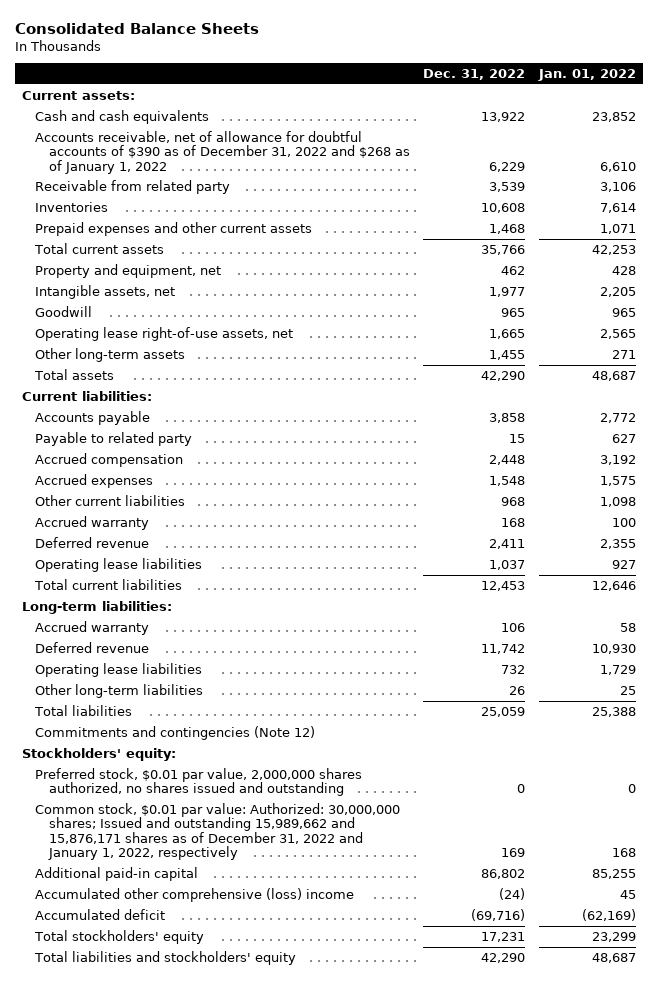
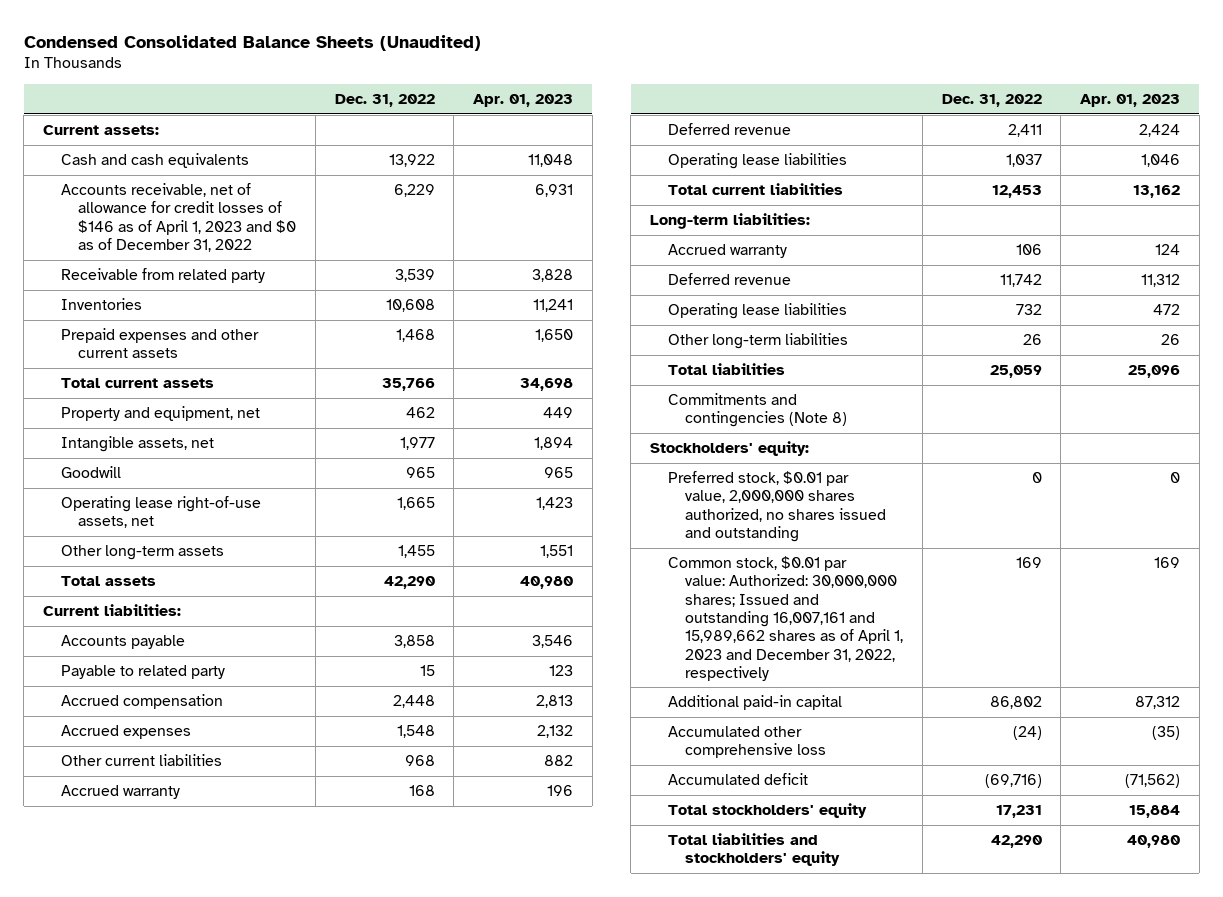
[14,23,259,35] Consolidated Balance Sheets -> [23,34,481,51] Condensed Consolidated Balance Sheets (Unaudited)
[537,69,636,82] Jan. 01, 2022 -> none
none -> [473,93,574,107] Apr. 01, 2023
[35,130,410,174] Accounts receivable, net of allowance for doubtful accounts of $390 as of December 31, 2022 and $268 as of January 1, 2022 -> [60,183,297,252] Accounts receivable, net of allowance for credit losses of $146 as of April 1, 2023 and $0 as of December 31, 2022
[35,725,316,740] Commitments and contingencies (Note 12) -> [667,393,848,428] Commitments and contingencies (Note 8)
[35,802,401,860] Common stock, $0.01 par value: Authorized: 30,000,000 shares; Issued and outstanding 15,989,662 and 15,876,171 shares as of December 31, 2022 and January 1, 2022, respectively -> [667,556,904,681] Common stock, $0.01 par value: Authorized: 30,000,000 shares; Issued and outstanding 16,007,161 and 15,989,662 shares as of April 1, 2023 and December 31, 2022, respectively
[35,887,355,902] Accumulated other comprehensive (loss) income -> [667,726,827,759] Accumulated other comprehensive loss

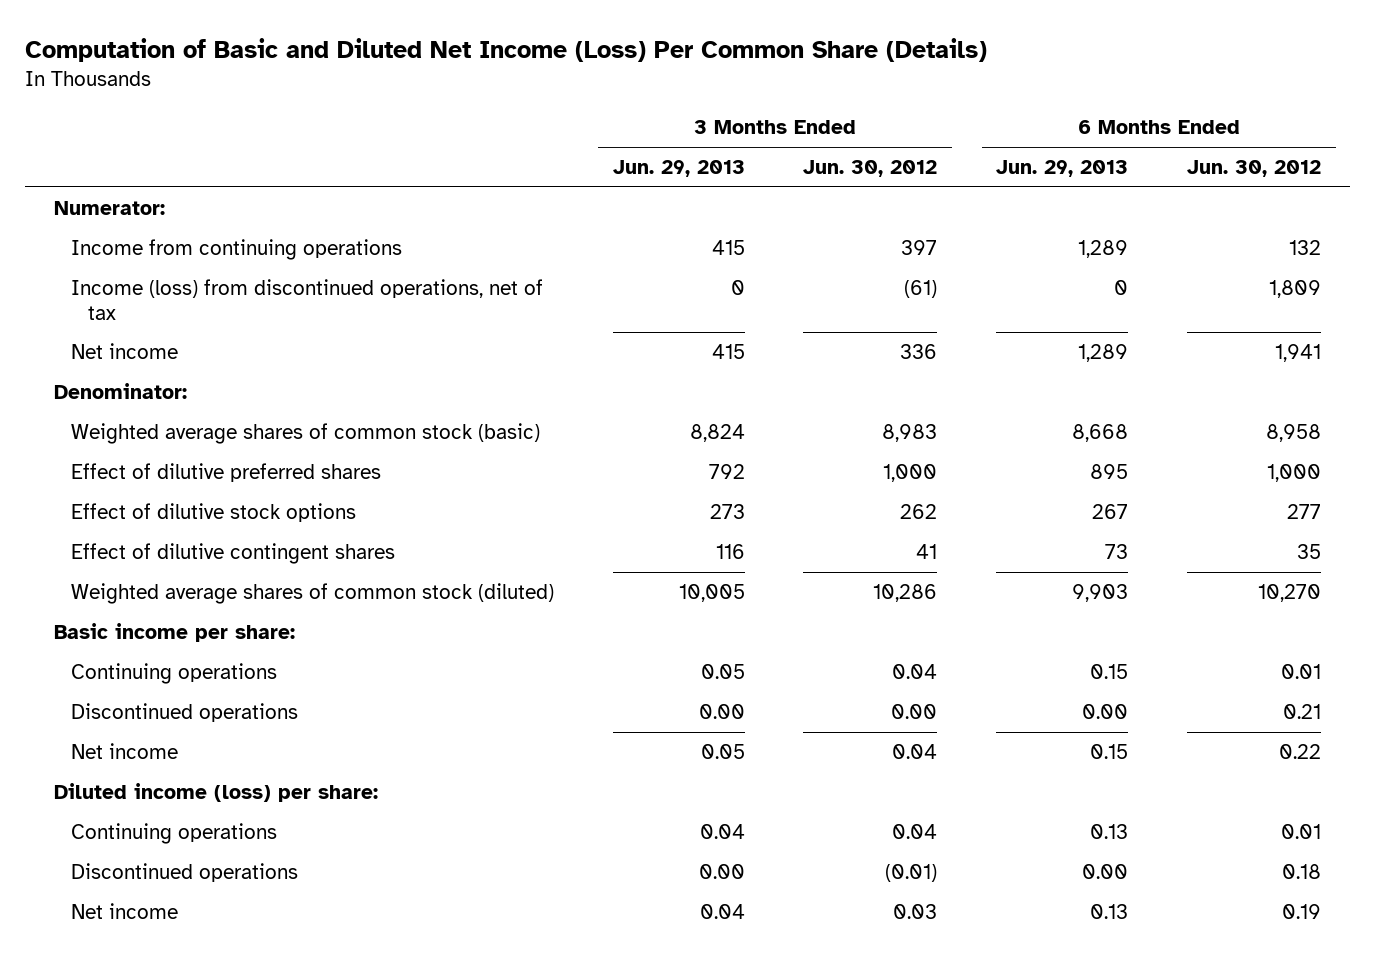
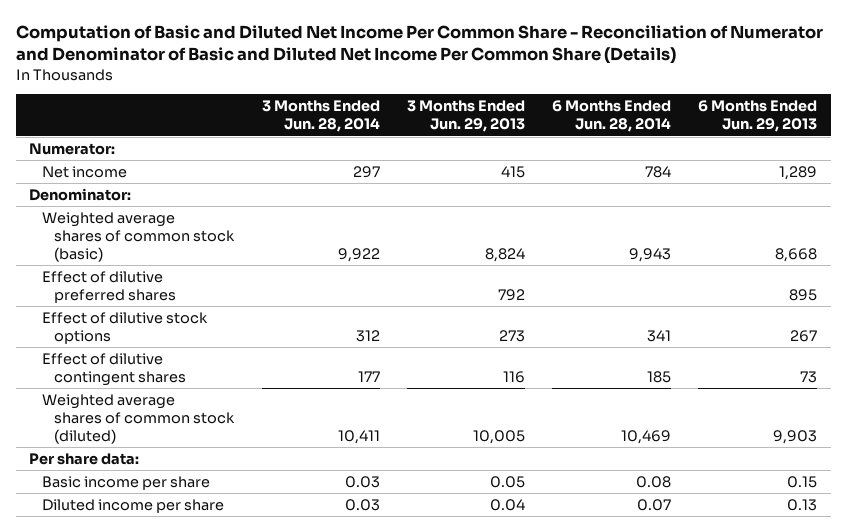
[24,37,987,62] Computation of Basic and Diluted Net Income (Loss) Per Common Share (Details) -> [15,25,823,65] Computation of Basic and Diluted Net Income Per Common Share - Reconciliation of Numerator and Denominator of Basic and Diluted Net Income Per Common Share (Details)
[803,160,938,178] Jun. 30, 2012 -> none
[1187,160,1322,178] Jun. 30, 2012 -> none
none -> [261,100,380,133] 3 Months Ended Jun. 28, 2014
none -> [552,100,672,133] 6 Months Ended Jun. 28, 2014
[70,239,402,261] Income from continuing operations -> none
[70,279,543,320] Income (loss) from discontinued operations, net of tax -> none
[54,623,296,643] Basic income per share: -> none
[70,663,277,685] Continuing operations -> none
[70,703,298,723] Discontinued operations -> none
[54,783,379,803] Diluted income (loss) per share: -> none
[70,823,277,845] Continuing operations -> none
[70,863,298,883] Discontinued operations -> none
none -> [29,452,140,465] Per share data:
[70,743,178,760] Net income -> [41,475,210,490] Basic income per share
[70,903,178,920] Net income -> [41,498,224,513] Diluted income per share

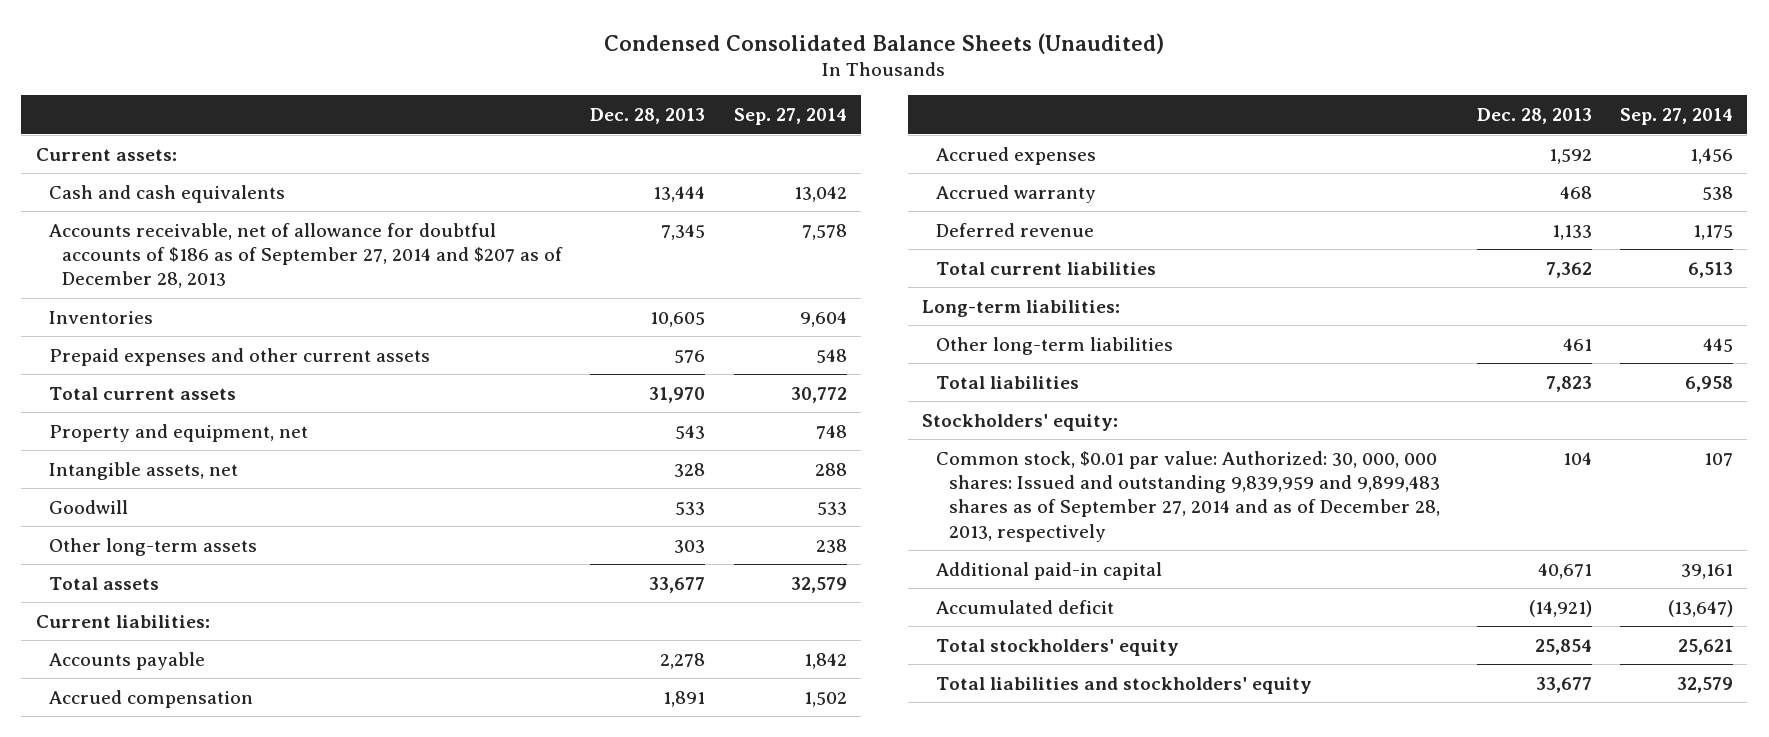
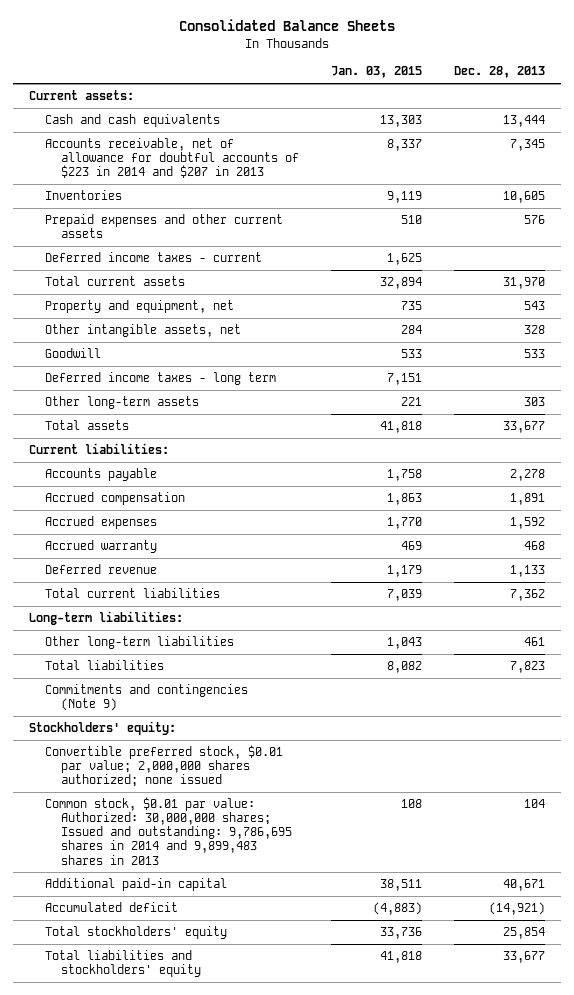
[604,32,1165,54] Condensed Consolidated Balance Sheets (Unaudited) -> [178,19,395,32] Consolidated Balance Sheets
[733,108,847,126] Sep. 27, 2014 -> none
none -> [331,66,423,79] Jan. 03, 2015
[48,222,564,289] Accounts receivable, net of allowance for doubtful accounts of $186 as of September 27, 2014 and $207 as of December 28, 2013 -> [45,138,300,179] Accounts receivable, net of allowance for doubtful accounts of $223 in 2014 and $207 in 2013
none -> [45,252,263,263] Deferred income taxes - current
[48,461,238,480] Intangible assets, net -> [45,324,242,338] Other intangible assets, net
none -> [45,372,277,386] Deferred income taxes - long term
none -> [45,684,249,712] Commitments and contingencies (Note 9)
none -> [45,745,284,788] Convertible preferred stock, $0.01 par value; 2,000,000 shares authorized; none issued
[935,450,1440,542] Common stock, $0.01 par value: Authorized: 30, 000, 000 shares: Issued and outstanding 9,839,959 and 9,899,483 shares as of September 27, 2014 and as of December 28, 2013, respectively -> [45,797,293,865] Common stock, $0.01 par value: Authorized: 30,000,000 shares; Issued and outstanding: 9,786,695 shares in 2014 and 9,899,483 shares in 2013

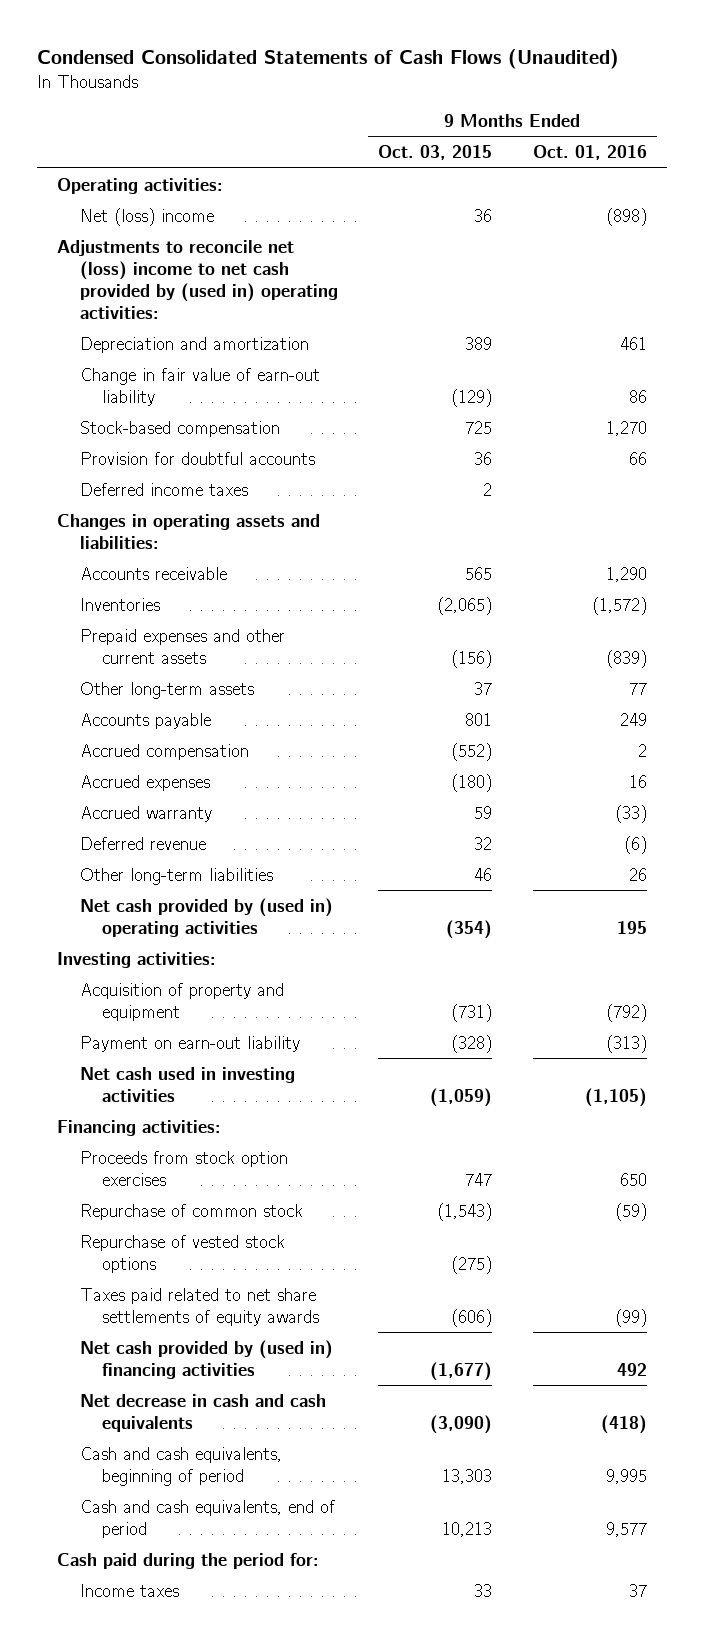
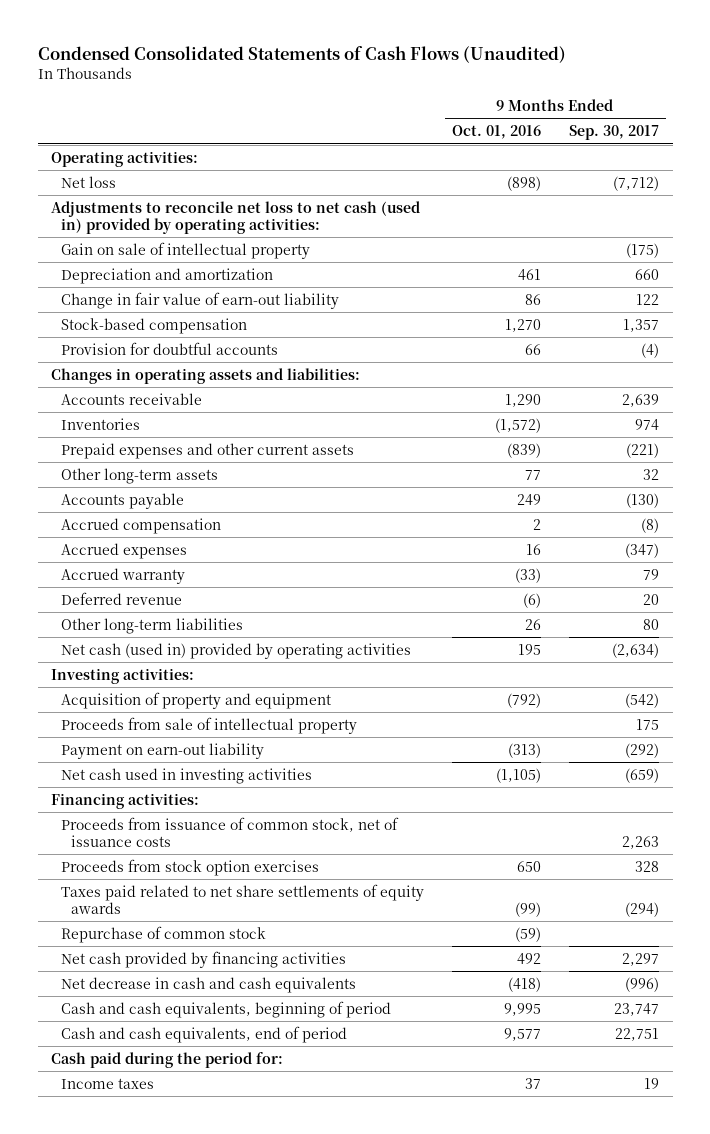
[378,145,493,161] Oct. 03, 2015 -> none
none -> [568,125,659,141] Sep. 30, 2017
[79,207,214,226] Net (loss) income -> [61,175,117,188] Net loss
[57,239,338,319] Adjustments to reconcile net (loss) income to net cash provided by (used in) operating activities: -> [51,200,421,234] Adjustments to reconcile net loss to net cash (used in) provided by operating activities:
none -> [61,241,311,259] Gain on sale of intellectual property
[79,482,248,496] Deferred income taxes -> none
[79,897,333,937] Net cash provided by (used in) operating activities -> [61,642,412,659] Net cash (used in) provided by operating activities
none -> [61,716,358,734] Proceeds from sale of intellectual property
none -> [61,816,400,847] Proceeds from issuance of common stock, net of issuance costs
[79,1234,285,1273] Repurchase of vested stock options -> none
[79,1203,303,1220] Repurchase of common stock -> [61,925,267,943] Repurchase of common stock
[79,1339,333,1379] Net cash provided by (used in) financing activities -> [61,950,347,968] Net cash provided by financing activities

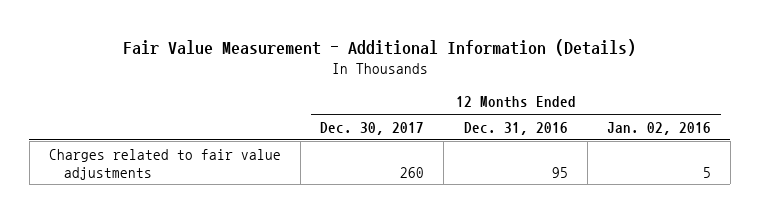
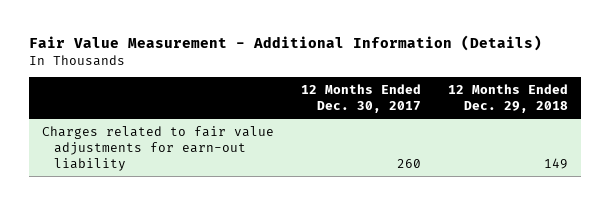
[463,121,568,135] Dec. 31, 2016 -> none
[606,121,711,135] Jan. 02, 2016 -> none
none -> [447,84,568,113] 12 Months Ended Dec. 29, 2018
[49,148,282,180] Charges related to fair value adjustments -> [42,126,275,171] Charges related to fair value adjustments for earn-out liability

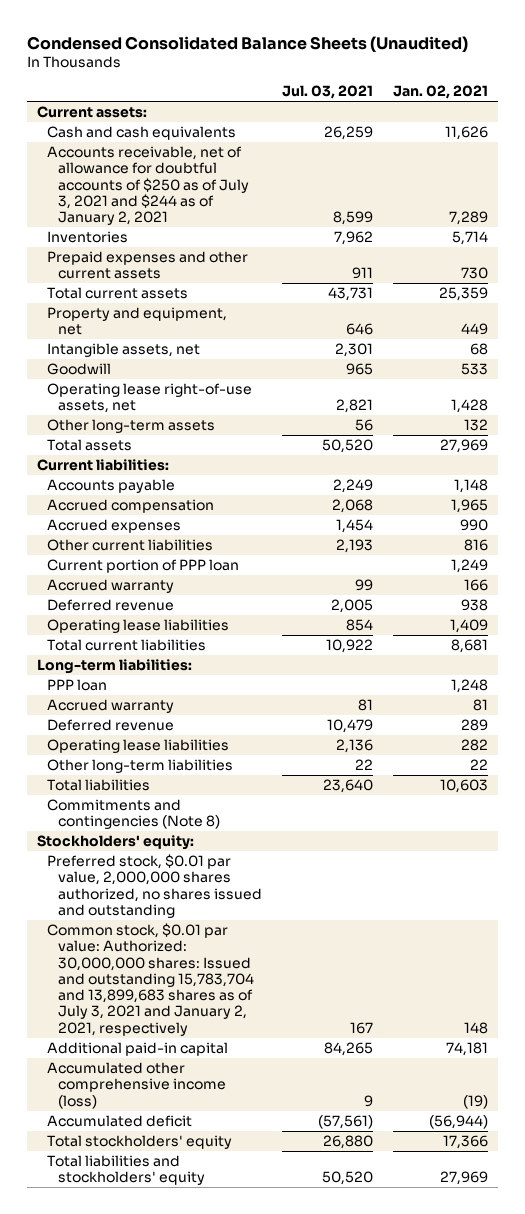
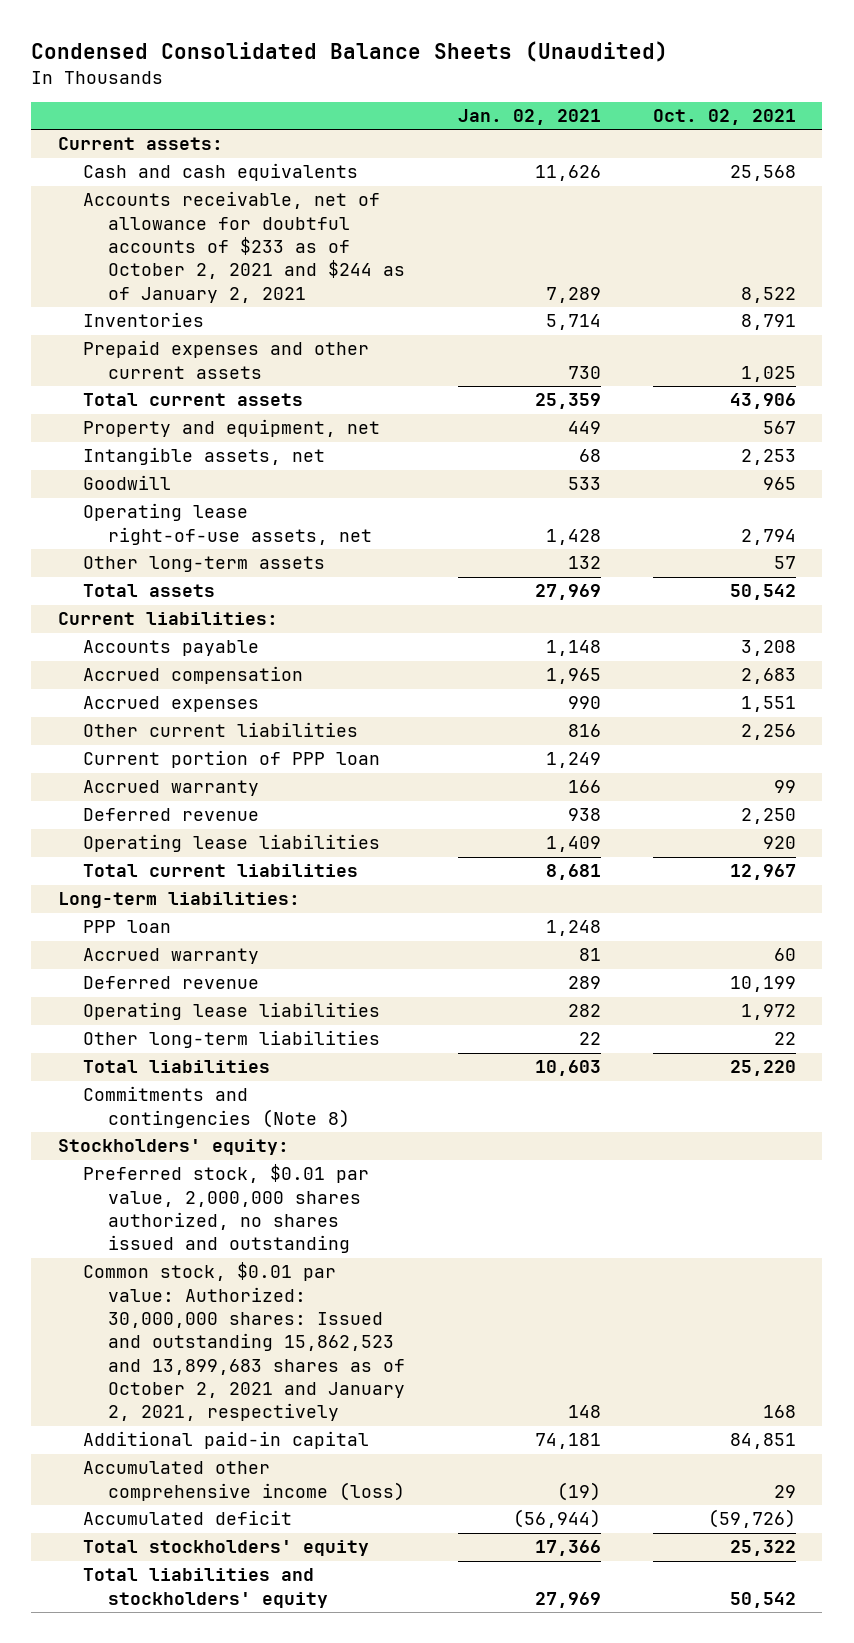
[281,85,373,100] Jul. 03, 2021 -> none
none -> [652,108,796,125] Oct. 02, 2021
[47,146,249,226] Accounts receivable, net of allowance for doubtful accounts of $250 as of July 3, 2021 and $244 as of January 2, 2021 -> [82,191,406,303] Accounts receivable, net of allowance for doubtful accounts of $233 as of October 2, 2021 and $244 as of January 2, 2021
[47,923,254,1036] Common stock, $0.01 par value: Authorized: 30,000,000 shares: Issued and outstanding 15,783,704 and 13,899,683 shares as of July 3, 2021 and January 2, 2021, respectively -> [82,1262,406,1422] Common stock, $0.01 par value: Authorized: 30,000,000 shares: Issued and outstanding 15,862,523 and 13,899,683 shares as of October 2, 2021 and January 2, 2021, respectively

